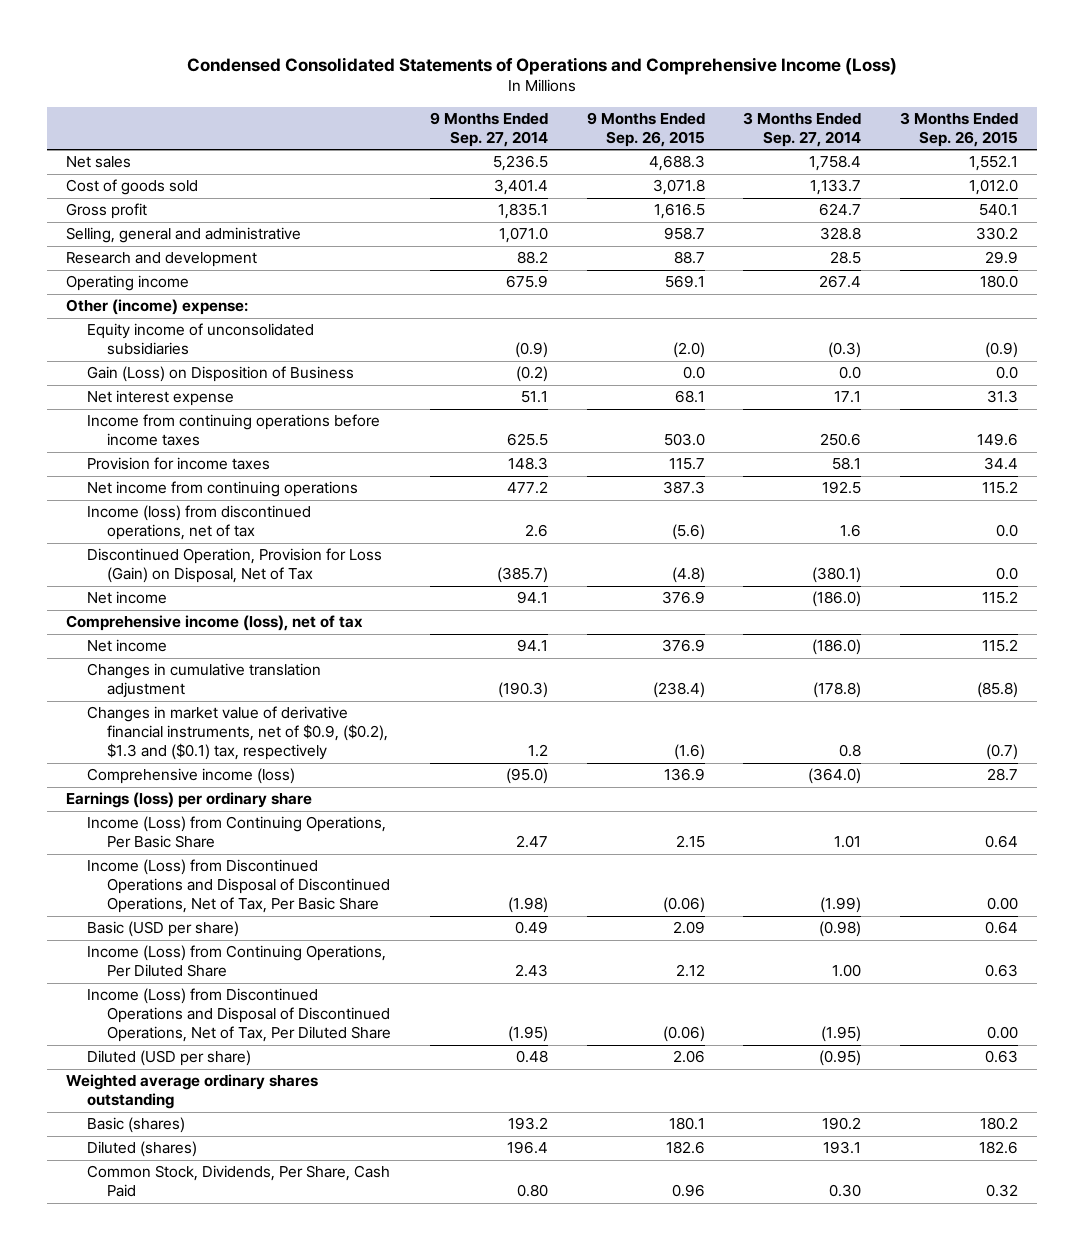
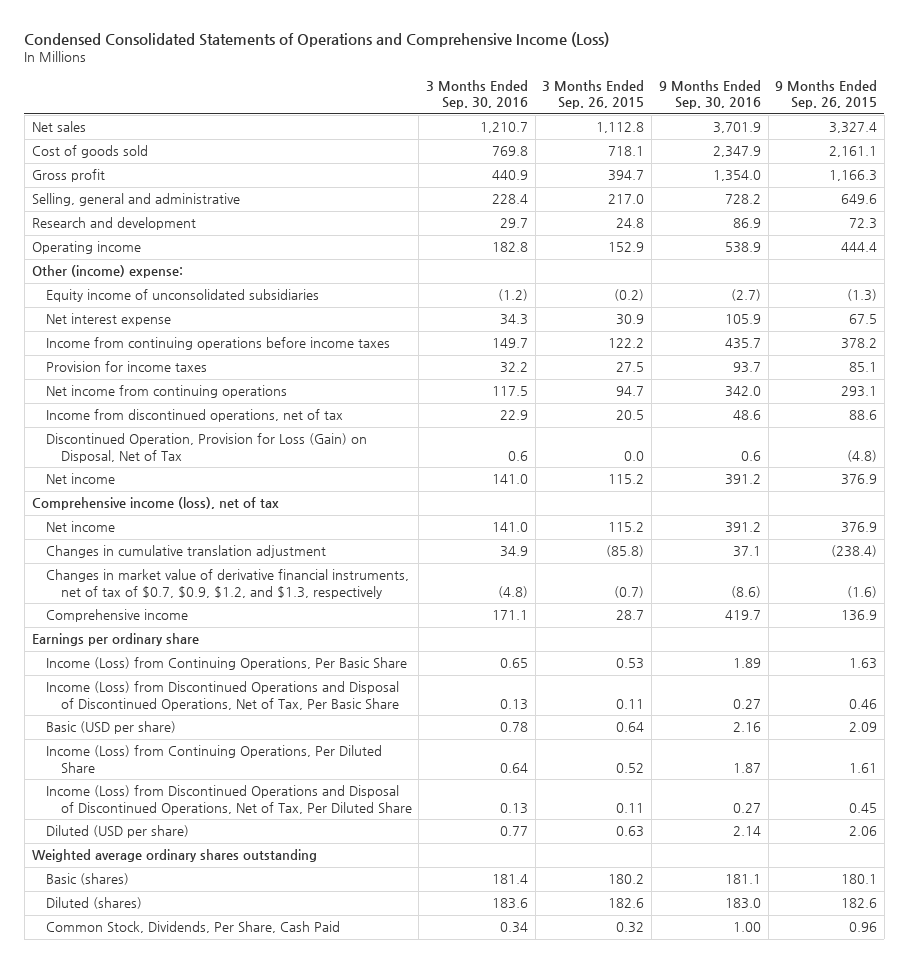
[430,112,549,148] 9 Months Ended Sep. 27, 2014 -> none
[743,112,862,148] 3 Months Ended Sep. 27, 2014 -> none
none -> [426,79,529,110] 3 Months Ended Sep. 30, 2016
none -> [658,79,761,110] 9 Months Ended Sep. 30, 2016
[648,155,705,172] 4,688.3 -> [829,122,878,134] 3,327.4
[968,155,1018,172] 1,552.1 -> [596,122,645,134] 1,112.8
[652,179,705,196] 3,071.8 -> [829,146,878,158] 2,161.1
[968,179,1018,196] 1,012.0 -> [608,146,645,157] 718.1
[653,203,705,220] 1,616.5 -> [829,170,878,182] 1,166.3
[978,203,1018,217] 540.1 -> [608,170,645,182] 394.7
[663,227,705,241] 958.7 -> [841,194,878,205] 649.6
[975,227,1018,241] 330.2 -> [608,194,645,205] 217.0
[673,251,705,265] 88.7 -> [849,218,878,230] 72.3
[984,251,1018,265] 29.9 -> [616,218,645,229] 24.8
[664,275,705,289] 569.1 -> [841,242,878,253] 444.4
[979,275,1018,289] 180.0 -> [608,242,645,253] 152.9
[86,366,354,383] Gain (Loss) on Disposition of Business -> none
[672,342,705,359] (2.0) -> [847,289,878,302] (1.3)
[984,342,1018,359] (0.9) -> [614,289,645,302] (0.2)
[674,390,705,404] 68.1 -> [849,314,878,325] 67.5
[986,390,1018,404] 31.3 -> [616,314,645,326] 30.9
[663,433,705,447] 503.0 -> [841,338,878,350] 378.2
[976,433,1018,447] 149.6 -> [608,338,645,349] 122.2
[668,458,705,471] 115.7 -> [849,362,878,373] 85.1
[983,457,1018,471] 34.4 -> [616,362,645,373] 27.5
[662,481,705,495] 387.3 -> [841,386,878,398] 293.1
[981,481,1018,495] 115.2 -> [616,386,645,397] 94.7
[86,505,311,541] Income (loss) from discontinued operations, net of tax -> [46,409,344,423] Income from discontinued operations, net of tax
[671,524,705,541] (5.6) -> [849,410,878,421] 88.6
[995,524,1018,538] 0.0 -> [616,410,645,421] 20.5
[86,706,389,761] Changes in market value of derivative financial instruments, net of $0.9, ($0.2), $1.3 and ($0.1) tax, respectively -> [46,569,410,599] Changes in market value of derivative financial instruments, net of tax of $0.7, $0.9, $1.2, and $1.3, respectively
[86,768,295,785] Comprehensive income (loss) -> [46,609,189,623] Comprehensive income
[66,792,313,809] Earnings (loss) per ordinary share -> [31,633,199,647] Earnings per ordinary share
[675,835,705,849] 2.15 -> [849,658,878,670] 1.63
[984,835,1018,849] 0.64 -> [616,658,645,670] 0.53
[662,897,705,914] (0.06) -> [849,698,878,709] 0.46
[986,897,1018,911] 0.00 -> [616,698,645,709] 0.11
[675,964,705,978] 2.12 -> [849,762,878,773] 1.61
[984,964,1018,978] 0.63 -> [616,762,645,773] 0.52
[662,1026,705,1043] (0.06) -> [849,802,878,813] 0.45
[986,1026,1018,1040] 0.00 -> [616,802,645,813] 0.11

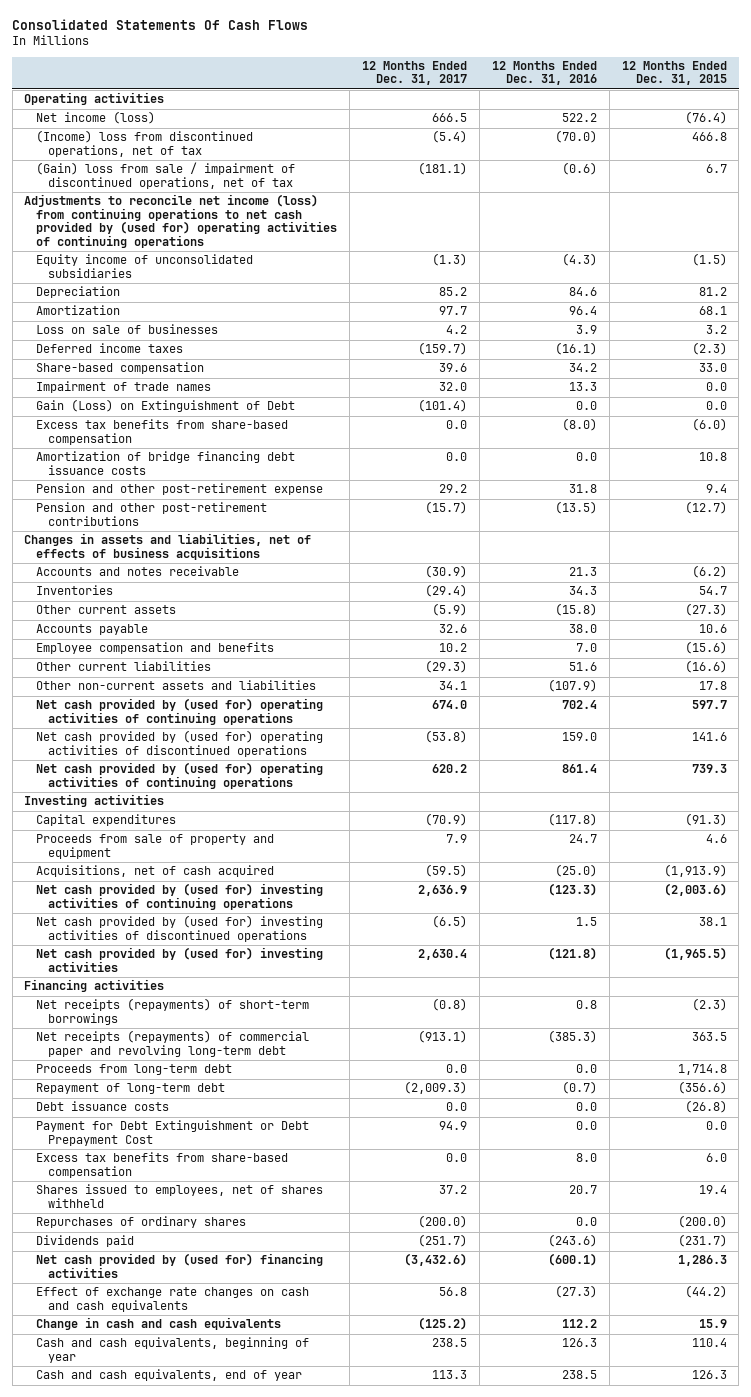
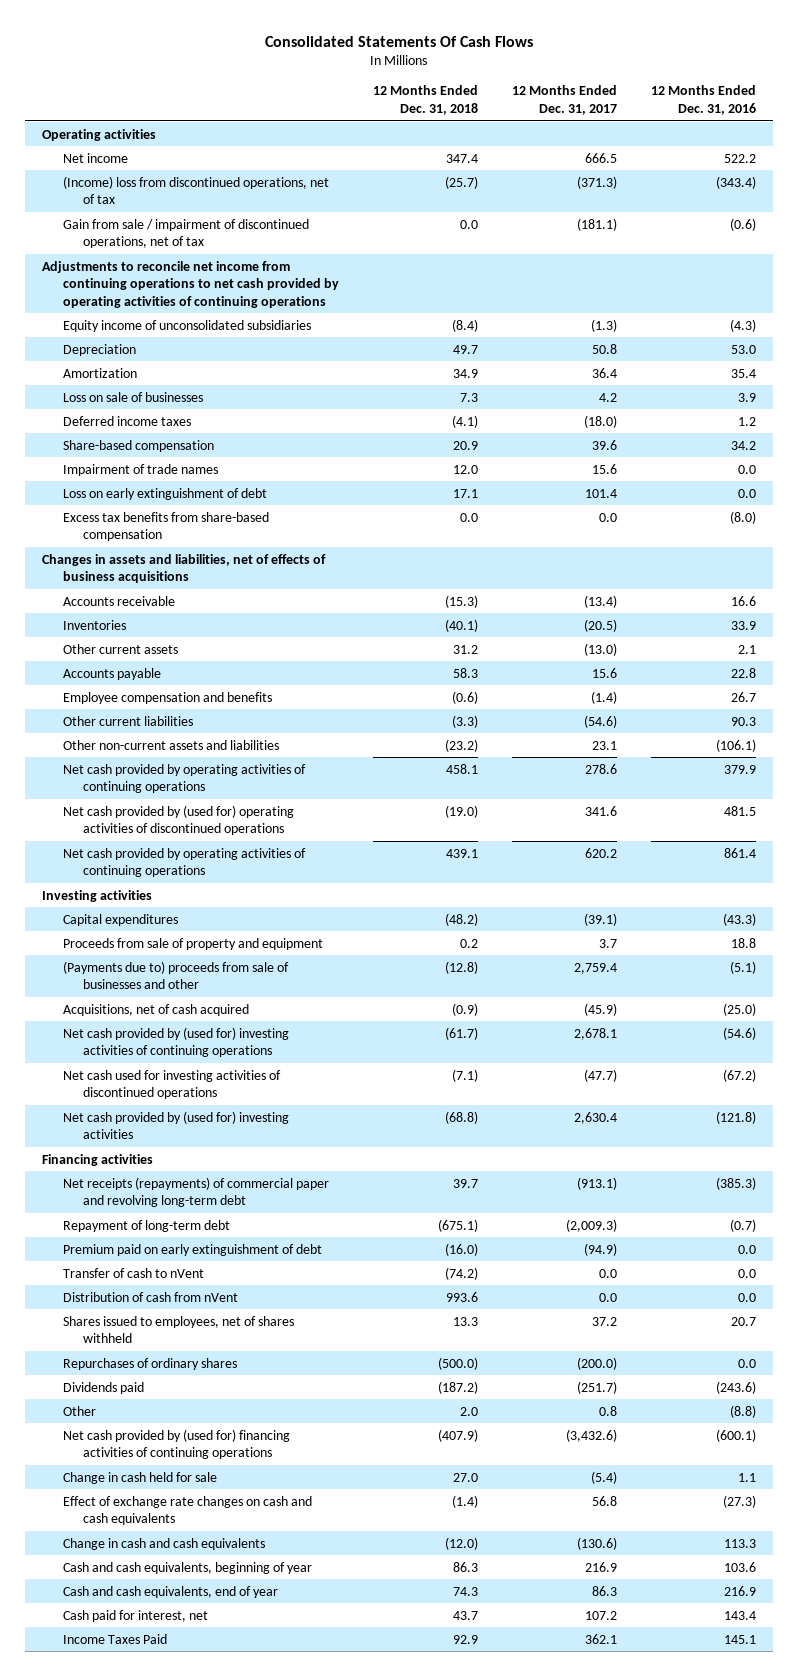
[621,61,727,86] 12 Months Ended Dec. 31, 2015 -> none
none -> [372,85,478,115] 12 Months Ended Dec. 31, 2018
[36,111,156,125] Net income (loss) -> [62,152,128,163] Net income
[431,130,467,144] (5.4) -> [576,175,617,189] (371.3)
[554,130,597,144] (70.0) -> [715,175,756,189] (343.4)
[36,162,296,189] (Gain) loss from sale / impairment of discontinued operations, net of tax -> [62,218,309,249] Gain from sale / impairment of discontinued operations, net of tax
[24,194,338,248] Adjustments to reconcile net income (loss) from continuing operations to net cash provided by (used for) operating activities of continuing operations -> [42,260,339,308] Adjustments to reconcile net income from continuing operations to net cash provided by operating activities of continuing operations
[438,287,467,297] 85.2 -> [591,343,617,354] 50.8
[568,287,597,297] 84.6 -> [730,344,756,354] 53.0
[438,306,467,316] 97.7 -> [591,367,617,378] 36.4
[568,306,597,316] 96.4 -> [730,368,756,378] 35.4
[417,342,467,356] (159.7) -> [583,414,617,428] (18.0)
[554,342,597,356] (16.1) -> [737,416,756,426] 1.2
[438,382,467,392] 32.0 -> [591,463,617,474] 15.6
[568,382,597,392] 13.3 -> [737,464,756,474] 0.0
[36,399,296,413] Gain (Loss) on Extinguishment of Debt -> [62,487,267,500] Loss on early extinguishment of debt
[417,399,467,413] (101.4) -> [584,488,617,498] 101.4
[36,451,296,475] Amortization of bridge financing debt issuance costs -> none
[36,483,324,496] Pension and other post-retirement expense -> none
[36,502,268,526] Pension and other post-retirement contributions -> none
[36,566,240,577] Accounts and notes receivable -> [62,595,175,606] Accounts receivable
[424,565,467,579] (30.9) -> [583,594,617,608] (13.4)
[568,567,597,577] 21.3 -> [730,595,756,606] 16.6
[424,584,467,598] (29.4) -> [583,618,617,632] (20.5)
[568,586,597,596] 34.3 -> [730,620,756,630] 33.9
[431,603,467,617] (5.9) -> [583,642,617,656] (13.0)
[554,603,597,617] (15.8) -> [737,644,756,654] 2.1
[438,624,467,634] 32.6 -> [591,667,617,678] 15.6
[568,624,597,634] 38.0 -> [730,667,756,678] 22.8
[438,643,467,653] 10.2 -> [590,690,617,704] (1.4)
[575,643,597,653] 7.0 -> [730,691,756,702] 26.7
[424,660,467,674] (29.3) -> [583,714,617,728] (54.6)
[568,662,597,672] 51.6 -> [730,716,756,726] 90.3
[438,681,467,691] 34.1 -> [591,740,617,750] 23.1
[547,679,597,693] (107.9) -> [715,738,756,752] (106.1)
[36,698,324,725] Net cash provided by (used for) operating activities of continuing operations -> [62,763,306,794] Net cash provided by operating activities of continuing operations
[431,700,467,710] 674.0 -> [584,763,617,774] 278.6
[561,700,597,710] 702.4 -> [723,764,756,774] 379.9
[424,730,467,744] (53.8) -> [584,805,617,816] 341.6
[561,732,597,742] 159.0 -> [723,805,756,816] 481.5
[36,762,324,789] Net cash provided by (used for) operating activities of continuing operations -> [62,847,306,878] Net cash provided by operating activities of continuing operations
[424,813,467,827] (70.9) -> [583,912,617,926] (39.1)
[547,813,597,827] (117.8) -> [722,912,756,926] (43.3)
[445,834,467,844] 7.9 -> [598,938,617,948] 3.7
[568,834,597,844] 24.7 -> [730,937,756,948] 18.8
none -> [62,960,289,990] (Payments due to) proceeds from sale of businesses and other
[424,864,467,878] (59.5) -> [583,1002,617,1016] (45.9)
[417,885,467,897] 2,636.9 -> [573,1027,617,1040] 2,678.1
[547,883,597,897] (123.3) -> [722,1026,756,1040] (54.6)
[36,915,324,942] Net cash provided by (used for) investing activities of discontinued operations -> [62,1069,281,1100] Net cash used for investing activities of discontinued operations
[431,915,467,929] (6.5) -> [583,1068,617,1082] (47.7)
[575,917,597,927] 1.5 -> [722,1068,756,1082] (67.2)
[36,998,310,1025] Net receipts (repayments) of short-term borrowings -> none
[36,1064,233,1076] Proceeds from long-term debt -> none
[36,1101,170,1112] Debt issuance costs -> none
[36,1120,310,1146] Payment for Debt Extinguishment or Debt Prepayment Cost -> none
[36,1152,289,1178] Excess tax benefits from share-based compensation -> none
none -> [62,1243,322,1256] Premium paid on early extinguishment of debt
none -> [62,1267,204,1278] Transfer of cash to nVent
none -> [62,1291,238,1302] Distribution of cash from nVent
none -> [62,1405,96,1416] Other
[36,1253,324,1278] Net cash provided by (used for) financing activities -> [62,1428,290,1460] Net cash provided by (used for) financing activities of continuing operations
none -> [62,1471,217,1484] Change in cash held for sale
[417,1317,467,1331] (125.2) -> [576,1536,617,1550] (130.6)
[561,1319,597,1329] 112.2 -> [723,1538,756,1548] 113.3
[431,1338,467,1348] 238.5 -> [584,1561,617,1572] 216.9
[561,1338,597,1348] 126.3 -> [723,1561,756,1572] 103.6
[431,1370,467,1380] 113.3 -> [591,1585,617,1596] 86.3
[561,1370,597,1380] 238.5 -> [723,1585,756,1596] 216.9
none -> [62,1609,208,1622] Cash paid for interest, net
none -> [62,1633,167,1644] Income Taxes Paid

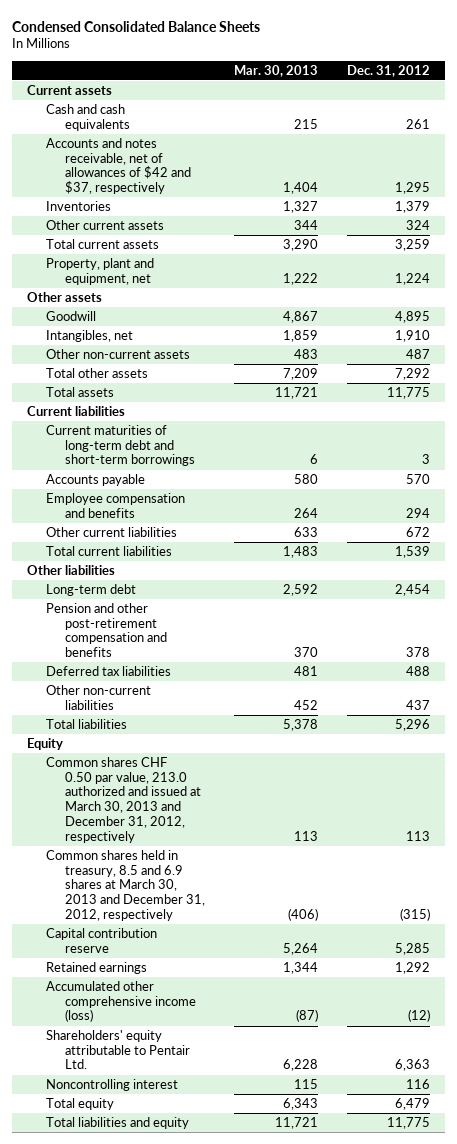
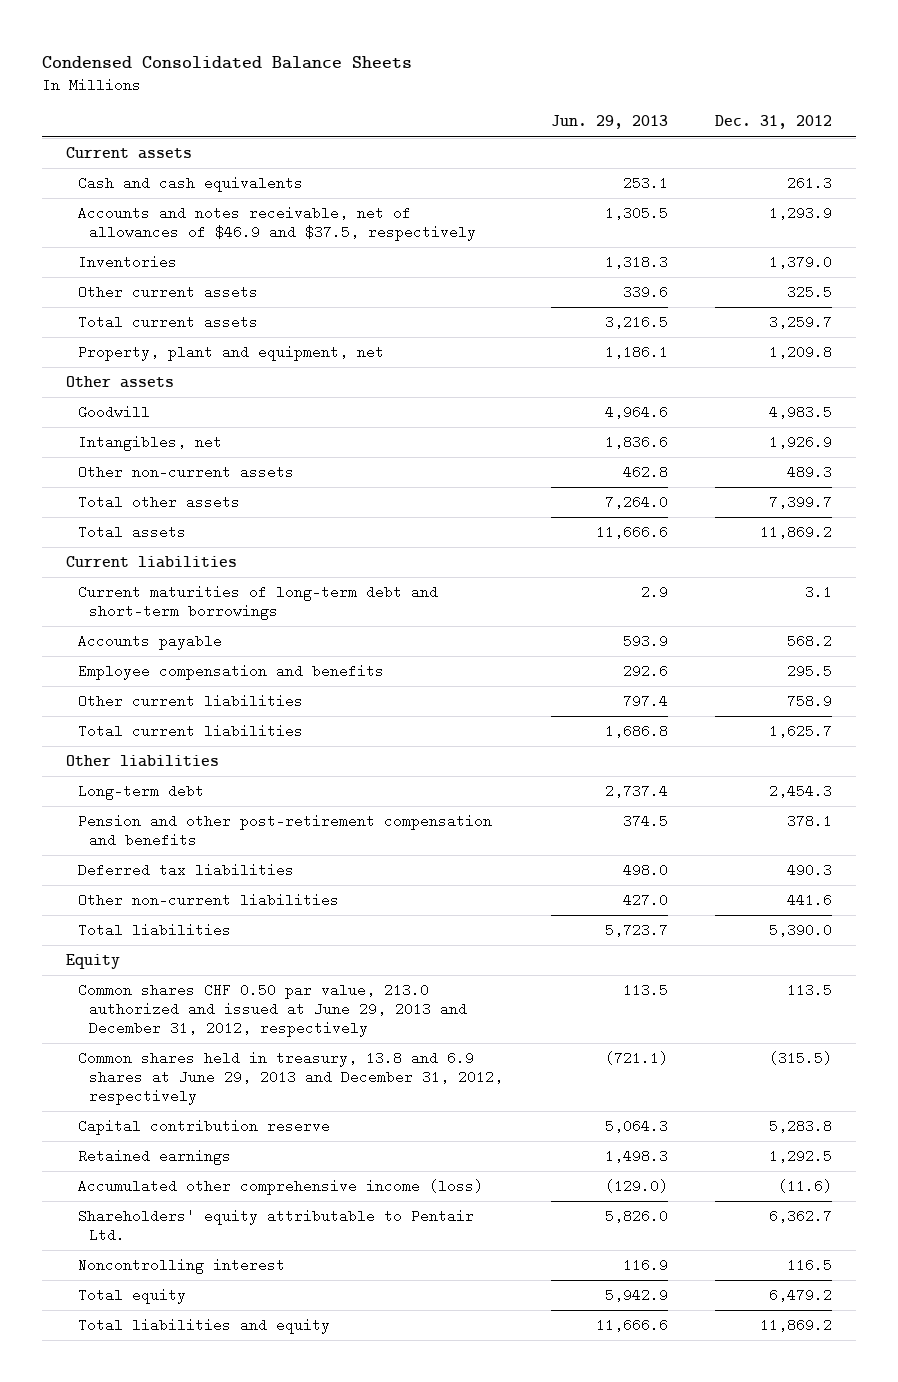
[234,64,319,77] Mar. 30, 2013 -> none
none -> [550,115,668,130] Jun. 29, 2013
[406,118,431,129] 261 -> [787,176,833,191] 261.3
[46,138,192,195] Accounts and notes receivable, net of allowances of $42 and $37, respectively -> [77,206,477,241] Accounts and notes receivable, net of allowances of $46.9 and $37.5, respectively
[395,182,431,195] 1,295 -> [769,206,833,221] 1,293.9
[395,201,431,214] 1,379 -> [769,255,833,270] 1,379.0
[406,220,431,231] 324 -> [787,285,833,300] 325.5
[395,239,431,252] 3,259 -> [769,315,833,330] 3,259.7
[395,272,431,285] 1,224 -> [769,345,833,360] 1,209.8
[395,311,431,324] 4,895 -> [769,405,833,420] 4,983.5
[395,330,431,343] 1,910 -> [769,435,833,450] 1,926.9
[406,349,431,360] 487 -> [787,465,833,480] 489.3
[395,368,431,381] 7,292 -> [769,495,833,510] 7,399.7
[387,387,431,400] 11,775 -> [760,525,833,540] 11,869.2
[422,454,431,465] 3 -> [805,585,833,600] 3.1
[406,474,431,485] 570 -> [787,634,833,649] 568.2
[406,507,431,518] 294 -> [787,664,833,679] 295.5
[406,527,431,538] 672 -> [787,694,833,709] 758.9
[395,546,431,559] 1,539 -> [769,724,833,739] 1,625.7
[395,584,431,597] 2,454 -> [769,784,833,799] 2,454.3
[406,647,431,658] 378 -> [787,814,833,829] 378.1
[406,666,431,677] 488 -> [787,863,833,878] 490.3
[406,699,431,710] 437 -> [787,893,833,908] 441.6
[395,719,431,732] 5,296 -> [769,923,833,938] 5,390.0
[46,757,202,843] Common shares CHF 0.50 par value, 213.0 authorized and issued at March 30, 2013 and December 31, 2012, respectively -> [77,983,468,1037] Common shares CHF 0.50 par value, 213.0 authorized and issued at June 29, 2013 and December 31, 2012, respectively
[406,830,431,841] 113 -> [787,983,833,998] 113.5
[46,850,206,921] Common shares held in treasury, 8.5 and 6.9 shares at March 30, 2013 and December 31, 2012, respectively -> [77,1051,504,1105] Common shares held in treasury, 13.8 and 6.9 shares at June 29, 2013 and December 31, 2012, respectively
[400,907,431,921] (315) -> [769,1051,833,1066] (315.5)
[395,942,431,955] 5,285 -> [769,1119,833,1134] 5,283.8
[395,962,431,975] 1,292 -> [769,1149,833,1164] 1,292.5
[408,1009,431,1023] (12) -> [778,1179,833,1194] (11.6)
[395,1059,431,1072] 6,363 -> [769,1209,833,1224] 6,362.7
[406,1079,431,1090] 116 -> [787,1258,833,1273] 116.5
[395,1098,431,1111] 6,479 -> [769,1288,833,1303] 6,479.2
[387,1117,431,1130] 11,775 -> [760,1318,833,1333] 11,869.2

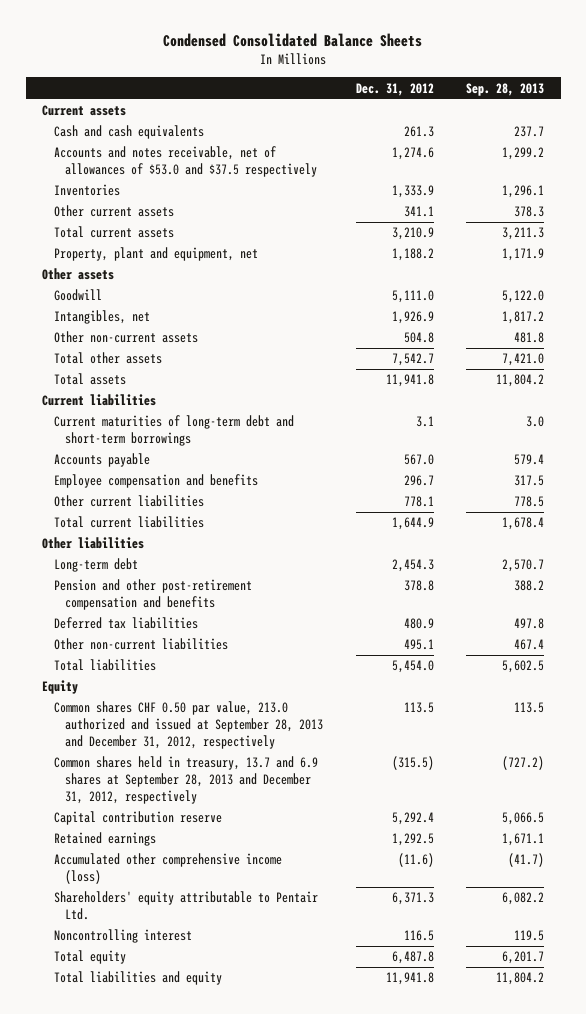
[550,115,668,130] Jun. 29, 2013 -> none
none -> [466,82,545,96] Sep. 28, 2013
[77,206,477,241] Accounts and notes receivable, net of allowances of $46.9 and $37.5, respectively -> [53,146,318,178] Accounts and notes receivable, net of allowances of $53.0 and $37.5 respectively
[769,206,833,221] 1,293.9 -> [391,147,434,161] 1,274.6
[769,255,833,270] 1,379.0 -> [391,185,434,199] 1,333.9
[787,285,833,300] 325.5 -> [403,206,434,218] 341.1
[769,315,833,330] 3,259.7 -> [391,227,434,241] 3,210.9
[769,345,833,360] 1,209.8 -> [391,248,434,262] 1,188.2
[769,405,833,420] 4,983.5 -> [391,290,434,304] 5,111.0
[787,465,833,480] 489.3 -> [403,332,434,344] 504.8
[769,495,833,510] 7,399.7 -> [391,353,434,367] 7,542.7
[760,525,833,540] 11,869.2 -> [385,374,434,388] 11,941.8
[787,634,833,649] 568.2 -> [403,454,434,466] 567.0
[787,664,833,679] 295.5 -> [403,475,434,487] 296.7
[787,694,833,709] 758.9 -> [403,496,434,508] 778.1
[769,724,833,739] 1,625.7 -> [391,517,434,531] 1,644.9
[787,814,833,829] 378.1 -> [403,580,434,592] 378.8
[787,863,833,878] 490.3 -> [403,618,434,630] 480.9
[787,893,833,908] 441.6 -> [403,639,434,651] 495.1
[769,923,833,938] 5,390.0 -> [391,660,434,674] 5,454.0
[77,983,468,1037] Common shares CHF 0.50 par value, 213.0 authorized and issued at June 29, 2013 and December 31, 2012, respectively -> [53,701,324,750] Common shares CHF 0.50 par value, 213.0 authorized and issued at September 28, 2013 and December 31, 2012, respectively
[77,1051,504,1105] Common shares held in treasury, 13.8 and 6.9 shares at June 29, 2013 and December 31, 2012, respectively -> [53,756,318,805] Common shares held in treasury, 13.7 and 6.9 shares at September 28, 2013 and December 31, 2012, respectively
[769,1119,833,1134] 5,283.8 -> [391,812,434,826] 5,292.4
[769,1209,833,1224] 6,362.7 -> [391,892,434,906] 6,371.3
[769,1288,833,1303] 6,479.2 -> [391,951,434,965] 6,487.8
[760,1318,833,1333] 11,869.2 -> [385,972,434,986] 11,941.8

